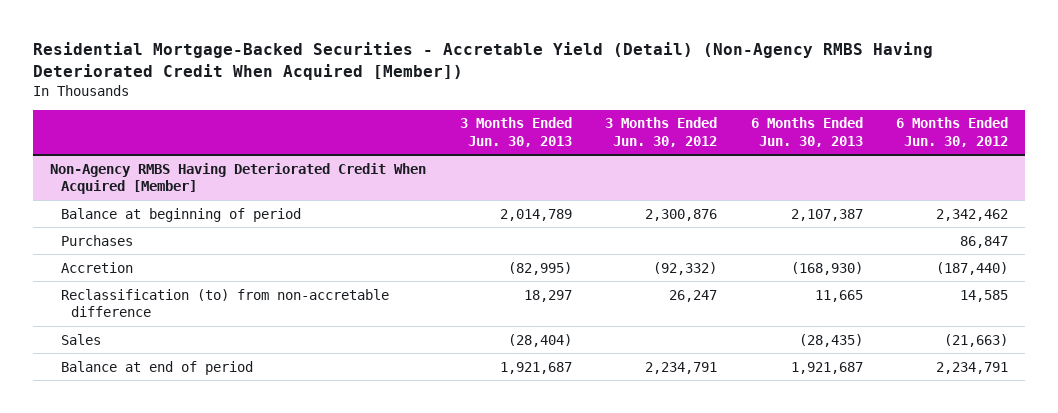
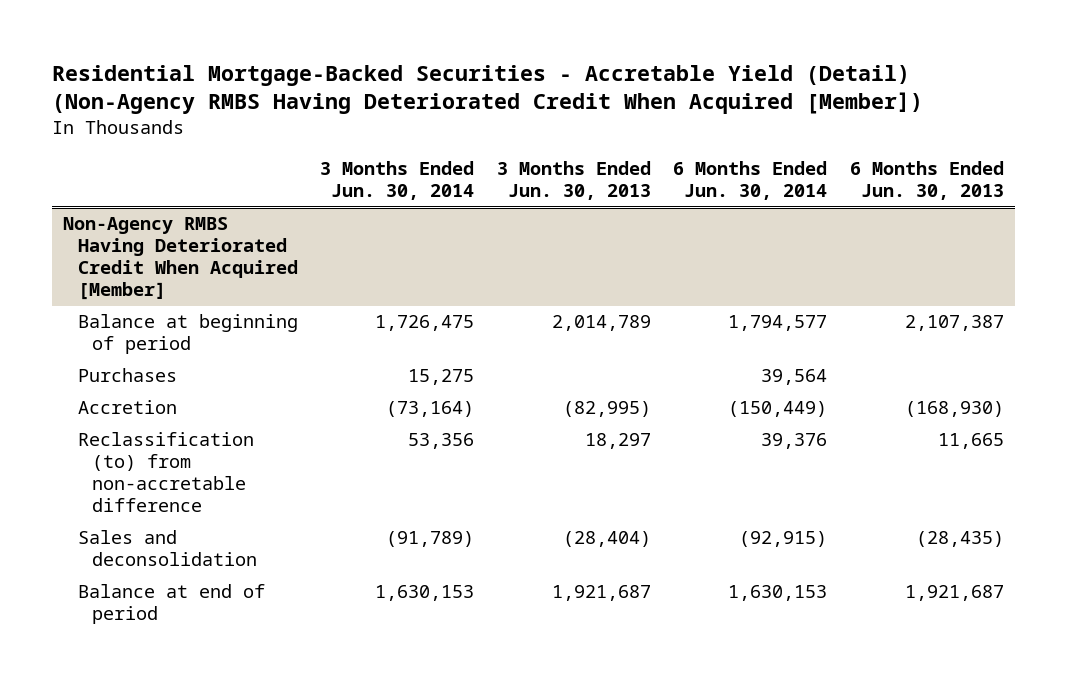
[605,117,718,147] 3 Months Ended Jun. 30, 2012 -> none
[896,117,1009,147] 6 Months Ended Jun. 30, 2012 -> none
none -> [320,161,475,201] 3 Months Ended Jun. 30, 2014
none -> [673,161,828,201] 6 Months Ended Jun. 30, 2014
[60,333,101,345] Sales -> [77,530,257,567] Sales and deconsolidation

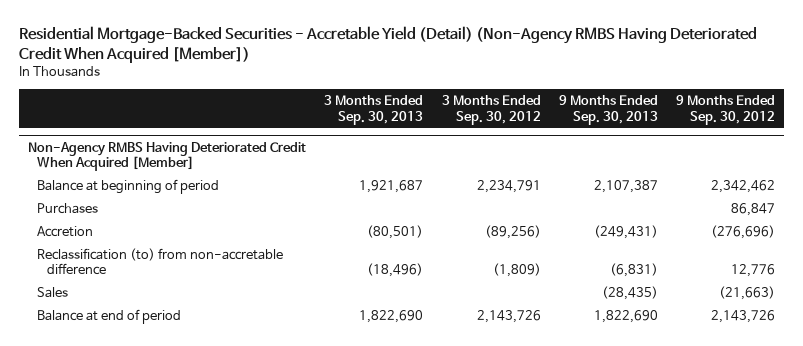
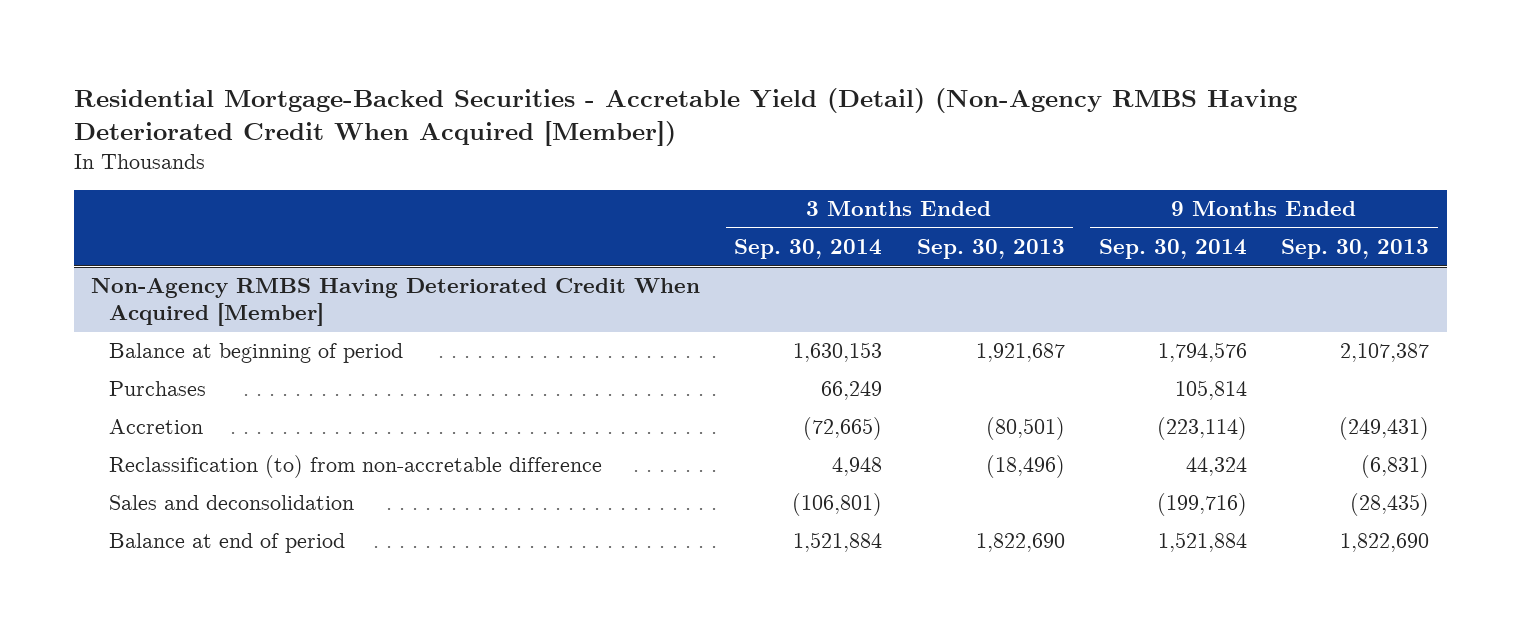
[441,95,541,125] 3 Months Ended Sep. 30, 2012 -> none
[676,95,776,125] 9 Months Ended Sep. 30, 2012 -> none
none -> [734,239,883,260] Sep. 30, 2014
none -> [1099,239,1248,260] Sep. 30, 2014
[37,286,69,298] Sales -> [109,495,355,511] Sales and deconsolidation

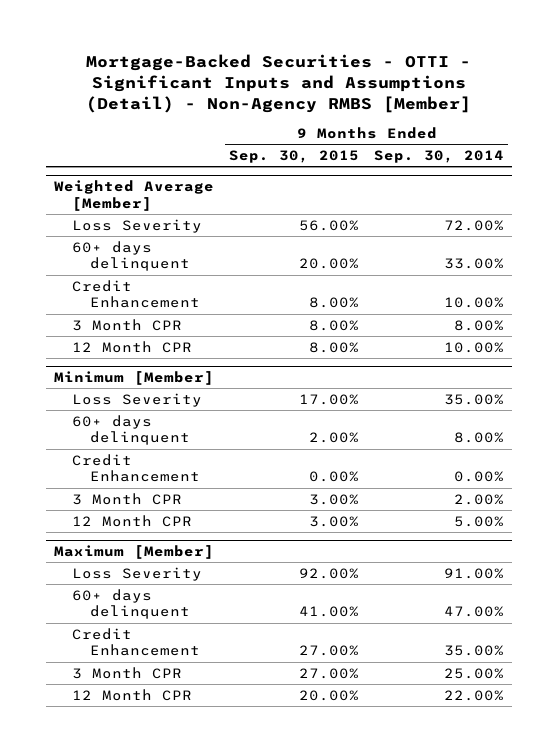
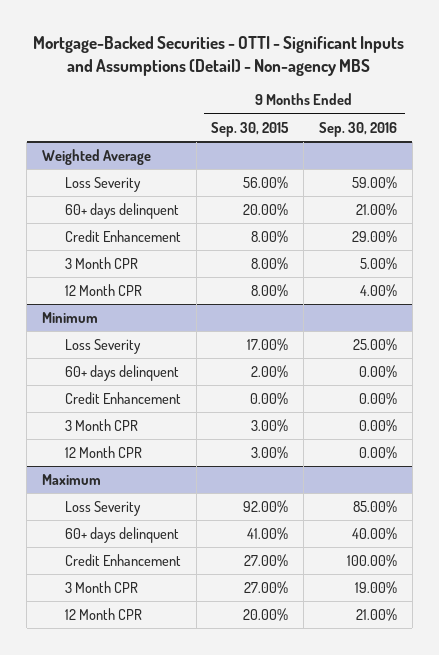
[86,54,472,114] Mortgage-Backed Securities - OTTI - Significant Inputs and Assumptions (Detail) - Non-Agency RMBS [Member] -> [33,36,405,76] Mortgage-Backed Securities - OTTI - Significant Inputs and Assumptions (Detail) - Non-agency MBS
[374,150,505,164] Sep. 30, 2014 -> none
none -> [318,121,397,137] Sep. 30, 2016
[53,180,214,211] Weighted Average [Member] -> [41,148,151,165] Weighted Average
[53,371,214,386] Minimum [Member] -> [41,311,98,323] Minimum
[53,545,214,560] Maximum [Member] -> [41,473,101,485] Maximum

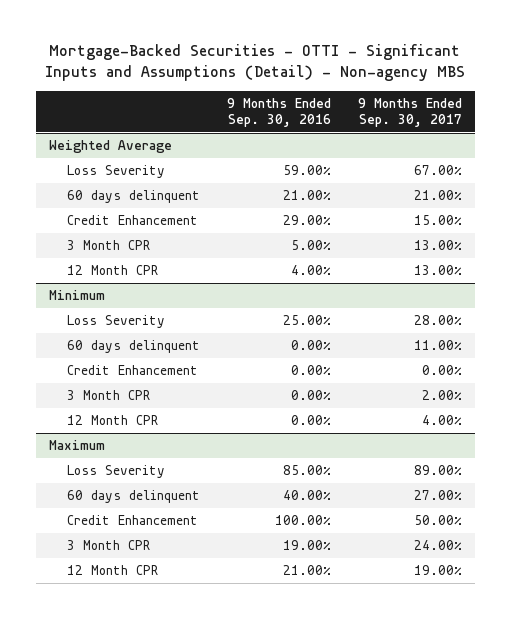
[211,121,290,137] Sep. 30, 2015 -> none
none -> [357,97,462,128] 9 Months Ended Sep. 30, 2017
[64,202,179,219] 60+ days delinquent -> [67,189,201,203] 60 days delinquent
[64,364,179,381] 60+ days delinquent -> [67,339,201,353] 60 days delinquent
[64,526,179,543] 60+ days delinquent -> [67,489,201,503] 60 days delinquent

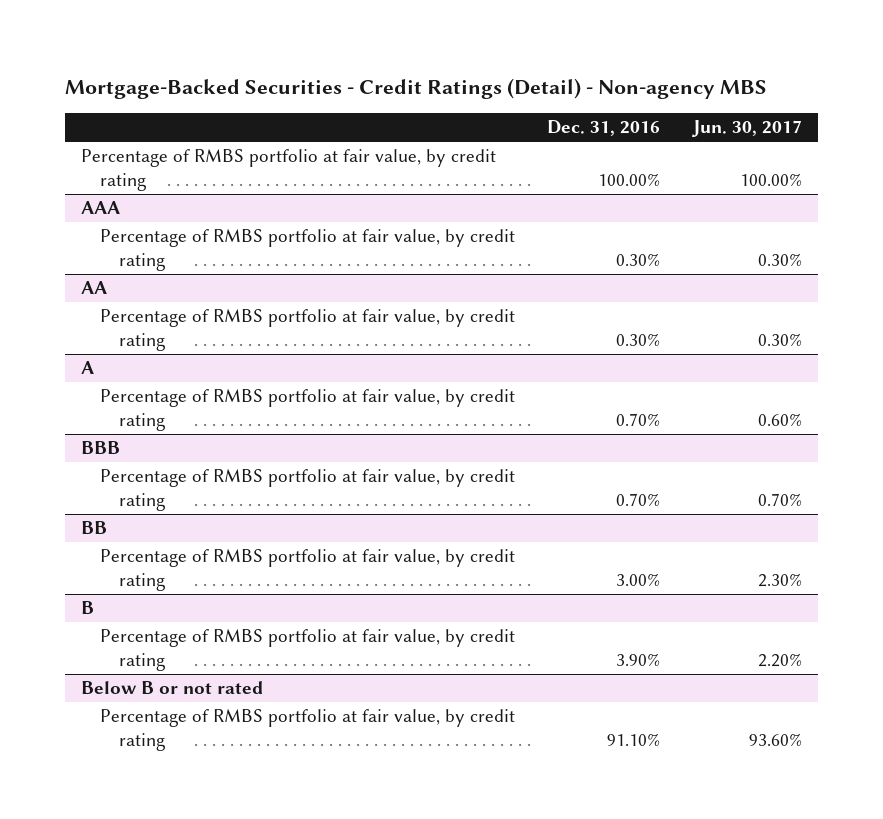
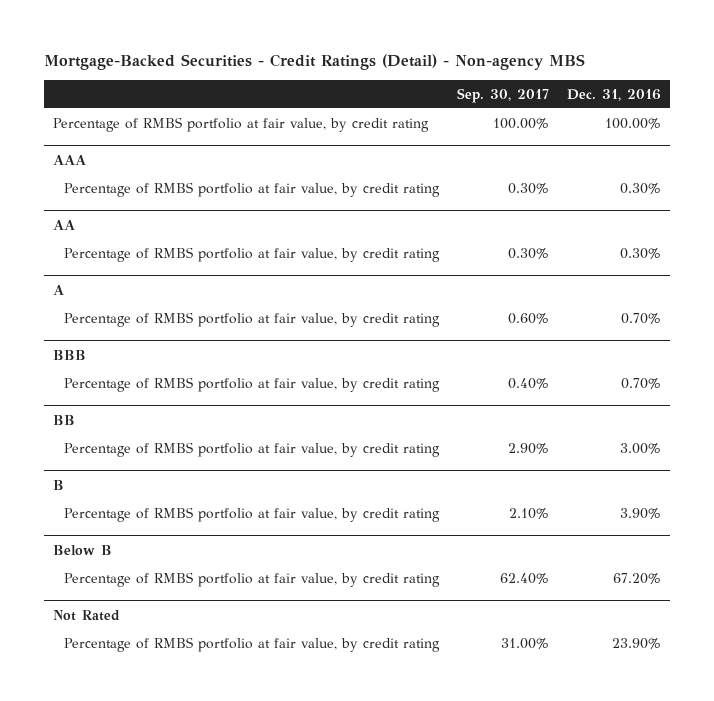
[692,120,803,138] Jun. 30, 2017 -> none
none -> [457,87,550,103] Sep. 30, 2017
[80,681,263,695] Below B or not rated -> [53,544,113,555] Below B
[607,732,661,746] 91.10% -> [613,572,662,584] 67.20%
none -> [53,609,121,621] Not Rated
none -> [64,636,441,652] Percentage of RMBS portfolio at fair value, by credit rating

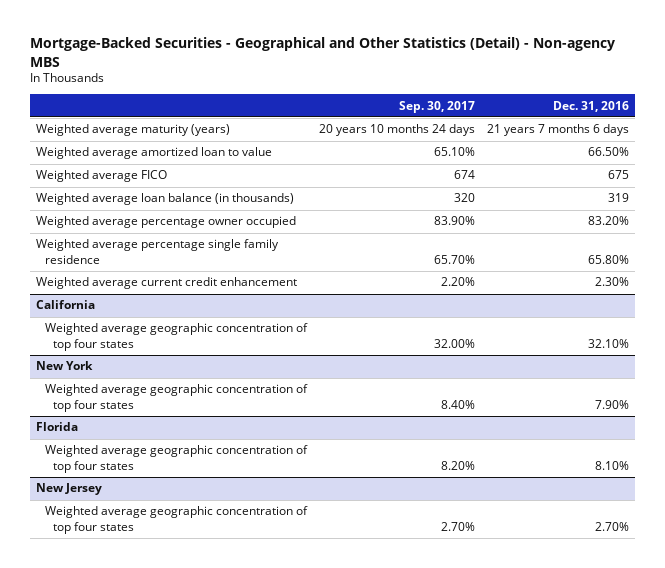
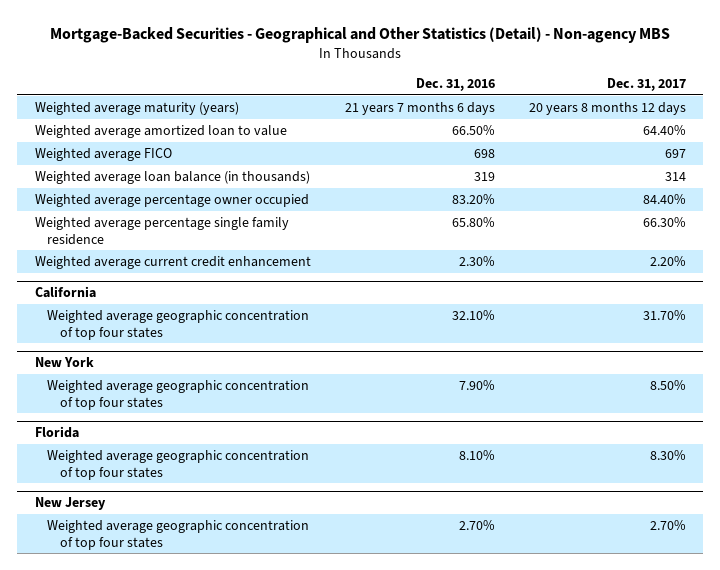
[398,100,475,113] Sep. 30, 2017 -> none
none -> [606,78,686,92] Dec. 31, 2017
[607,170,629,180] 675 -> [473,148,495,158] 698

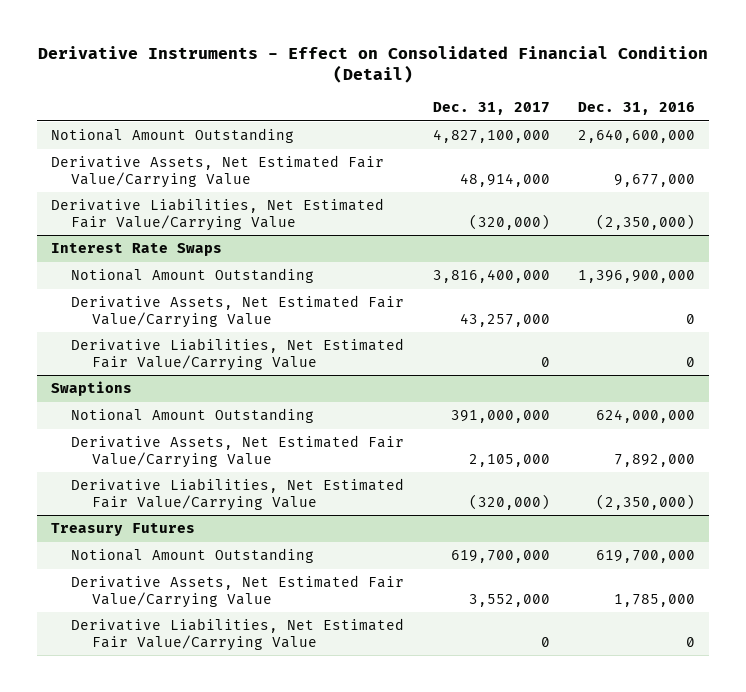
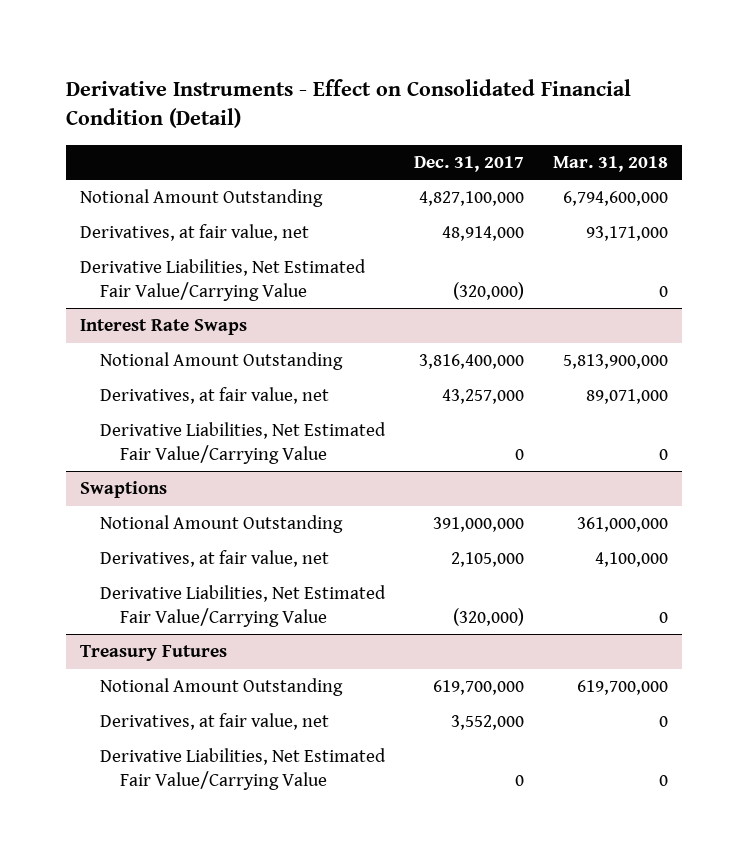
[578,102,696,116] Dec. 31, 2016 -> none
none -> [552,155,668,172] Mar. 31, 2018
[51,155,385,188] Derivative Assets, Net Estimated Fair Value/Carrying Value -> [80,224,310,242] Derivatives, at fair value, net
[71,295,405,328] Derivative Assets, Net Estimated Fair Value/Carrying Value -> [100,387,330,405] Derivatives, at fair value, net
[71,435,405,468] Derivative Assets, Net Estimated Fair Value/Carrying Value -> [100,550,330,568] Derivatives, at fair value, net
[71,575,405,608] Derivative Assets, Net Estimated Fair Value/Carrying Value -> [100,713,330,731] Derivatives, at fair value, net

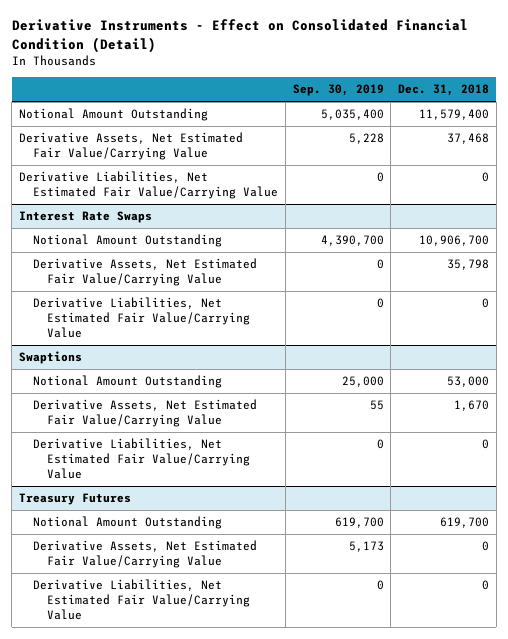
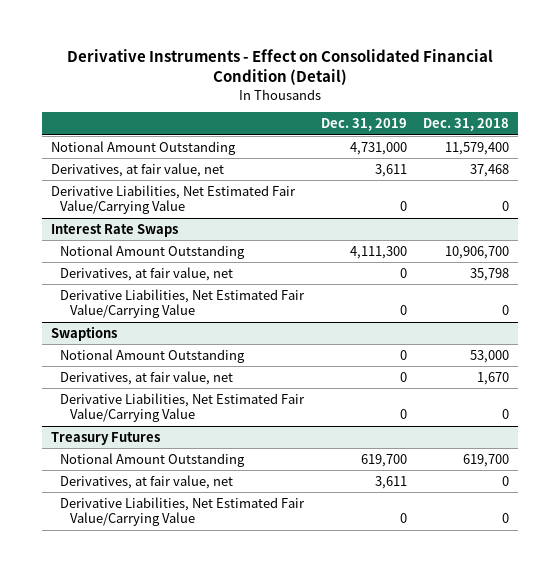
[292,84,384,97] Sep. 30, 2019 -> none
none -> [320,118,407,132] Dec. 31, 2019
[19,132,244,160] Derivative Assets, Net Estimated Fair Value/Carrying Value -> [50,162,224,177] Derivatives, at fair value, net
[33,258,258,286] Derivative Assets, Net Estimated Fair Value/Carrying Value -> [60,266,234,281] Derivatives, at fair value, net
[33,399,258,427] Derivative Assets, Net Estimated Fair Value/Carrying Value -> [60,370,234,385] Derivatives, at fair value, net
[33,540,258,568] Derivative Assets, Net Estimated Fair Value/Carrying Value -> [60,474,234,489] Derivatives, at fair value, net

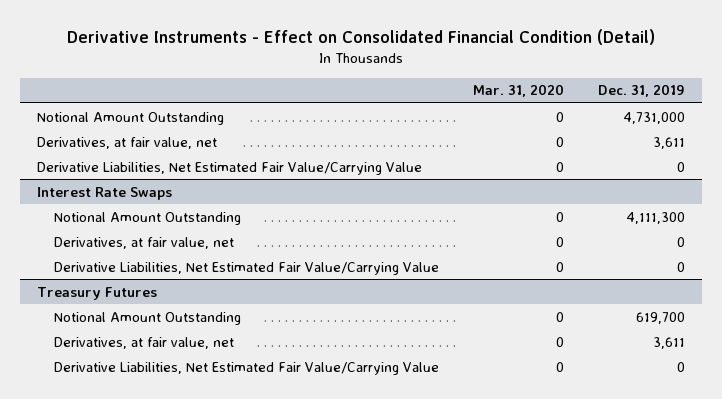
[423,118,510,132] Dec. 31, 2018 -> none
none -> [472,84,564,98] Mar. 31, 2020
[50,325,117,341] Swaptions -> none
[60,348,246,363] Notional Amount Outstanding -> none
[60,370,234,385] Derivatives, at fair value, net -> none
[60,392,306,423] Derivative Liabilities, Net Estimated Fair Value/Carrying Value -> none

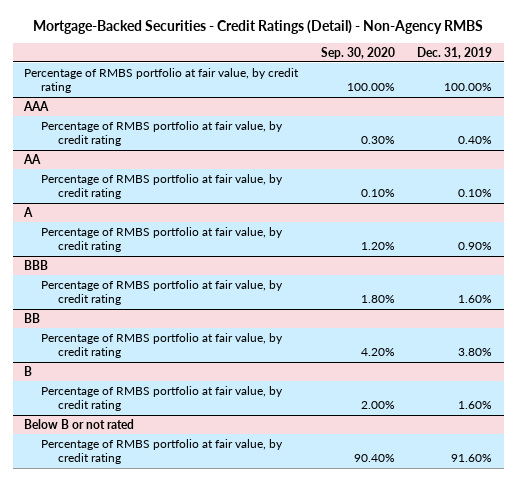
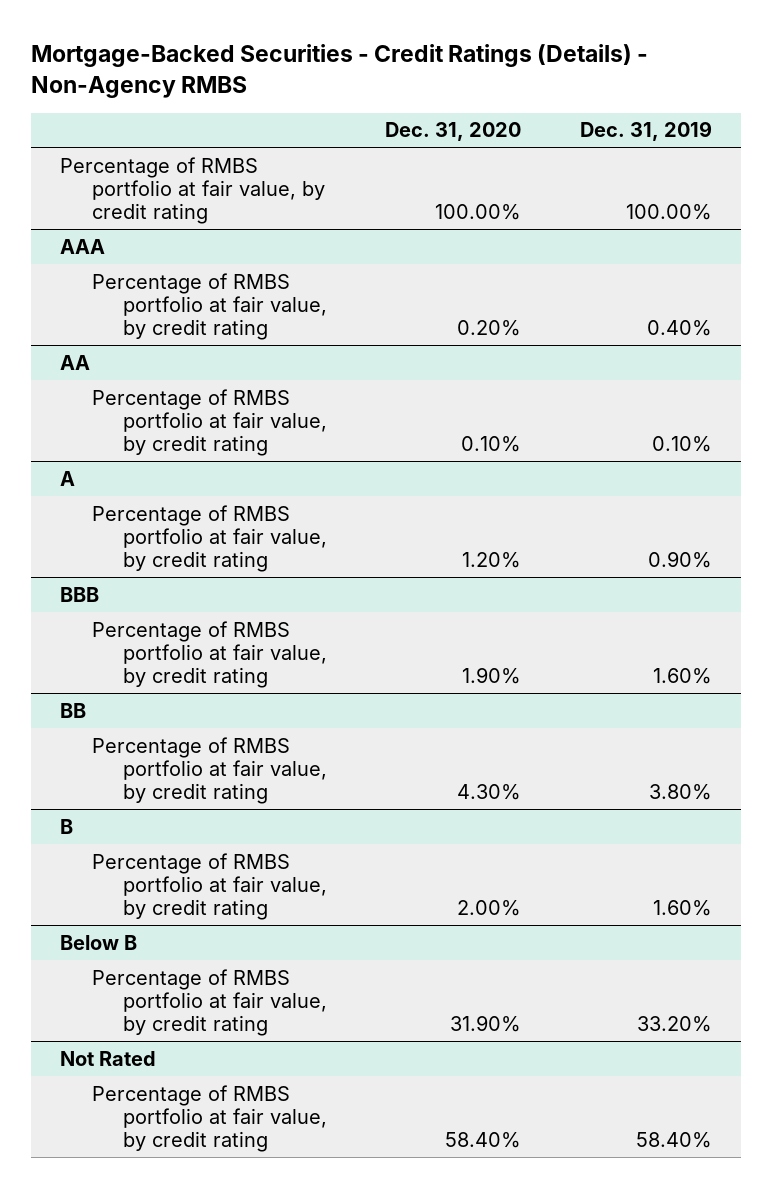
[33,19,484,34] Mortgage-Backed Securities - Credit Ratings (Detail) - Non-Agency RMBS -> [30,43,648,98] Mortgage-Backed Securities - Credit Ratings (Details) - Non-Agency RMBS
[320,46,395,59] Sep. 30, 2020 -> none
none -> [385,122,522,142] Dec. 31, 2020
[23,418,134,429] Below B or not rated -> [60,934,138,950] Below B
[451,454,493,463] 91.60% -> [636,1016,712,1033] 33.20%
none -> [60,1050,157,1066] Not Rated
none -> [91,1084,327,1153] Percentage of RMBS portfolio at fair value, by credit rating

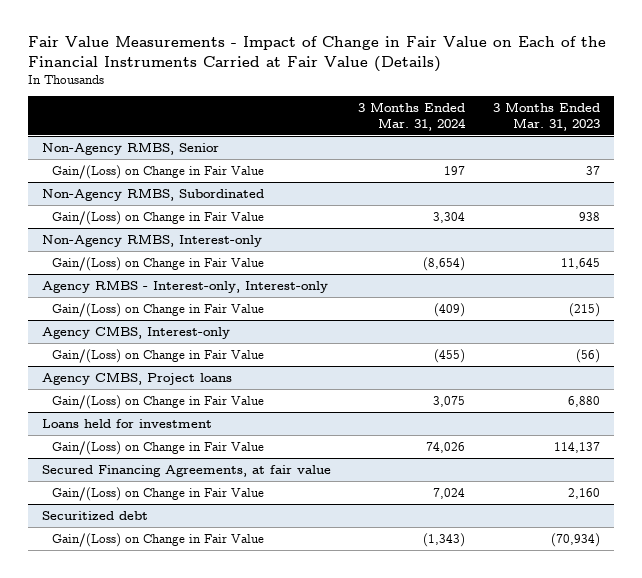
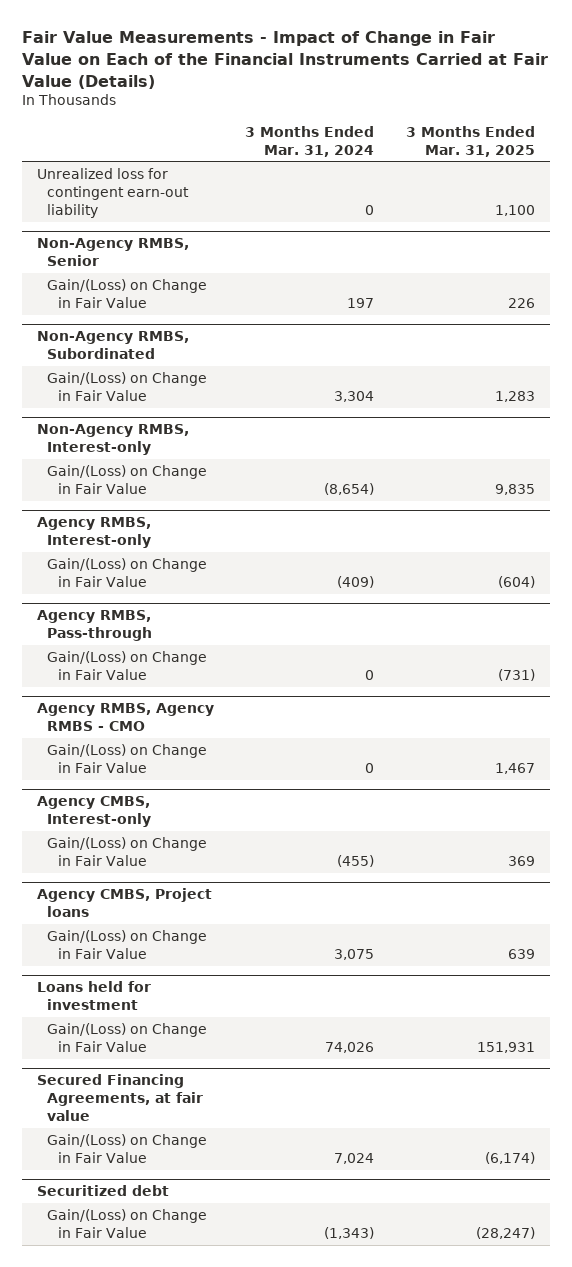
[493,102,601,131] 3 Months Ended Mar. 31, 2023 -> none
none -> [405,125,535,157] 3 Months Ended Mar. 31, 2025
none -> [37,168,190,219] Unrealized loss for contingent earn-out liability
[41,279,328,293] Agency RMBS - Interest-only, Interest-only -> [37,517,152,549] Agency RMBS, Interest-only
none -> [37,610,153,642] Agency RMBS, Pass-through
none -> [47,651,208,681] Gain/(Loss) on Change in Fair Value
none -> [37,703,215,732] Agency RMBS, Agency RMBS - CMO
none -> [47,744,208,774] Gain/(Loss) on Change in Fair Value

